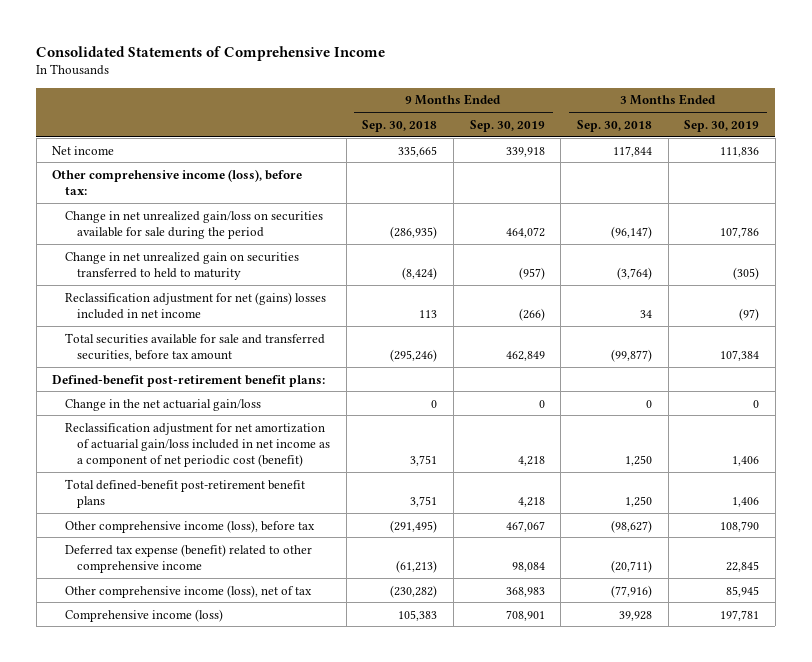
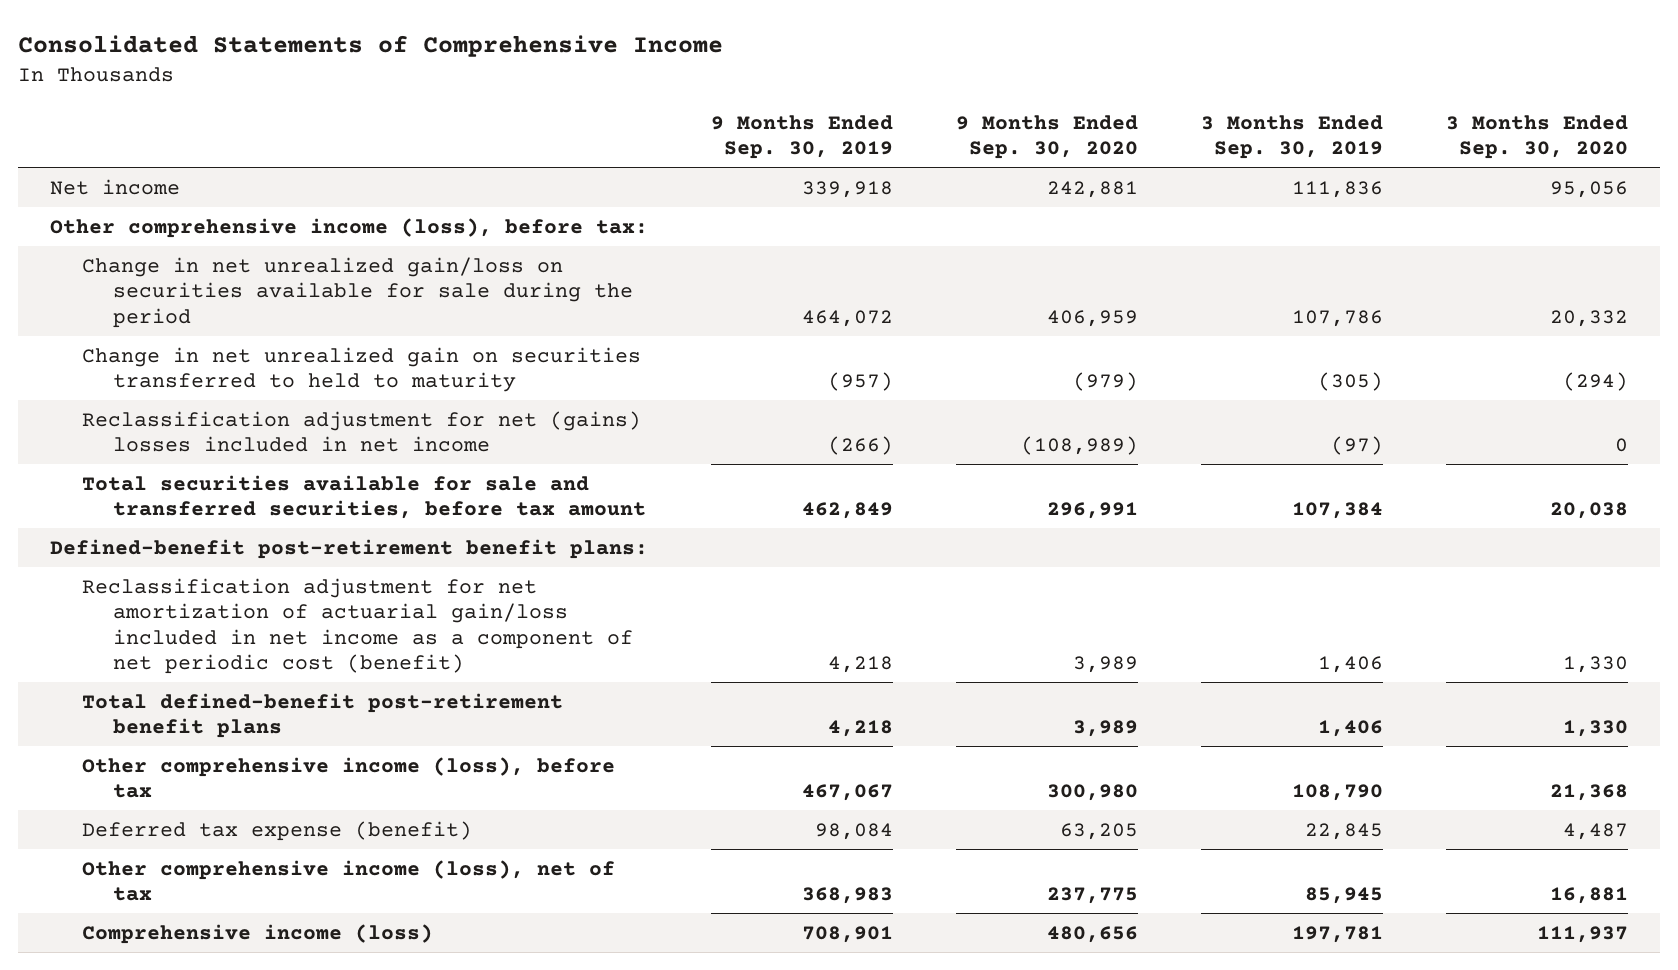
[362,119,438,132] Sep. 30, 2018 -> none
[576,119,652,132] Sep. 30, 2018 -> none
none -> [955,114,1138,160] 9 Months Ended Sep. 30, 2020
none -> [1446,114,1629,160] 3 Months Ended Sep. 30, 2020
[64,398,261,411] Change in the net actuarial gain/loss -> none
[64,543,312,573] Deferred tax expense (benefit) related to other comprehensive income -> [81,820,472,841] Deferred tax expense (benefit)

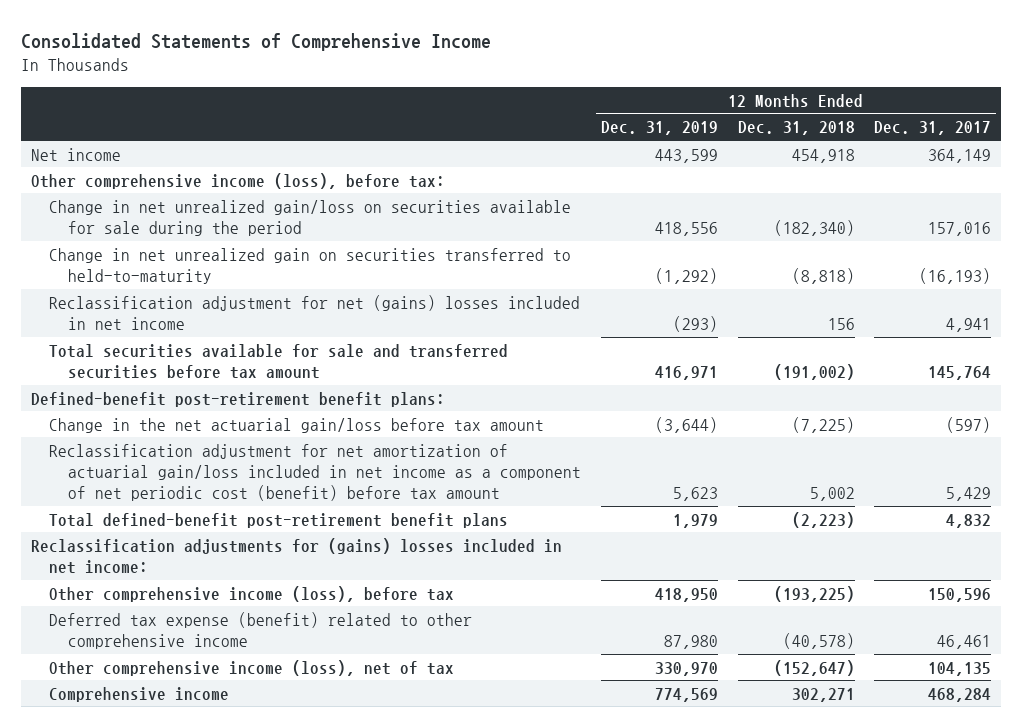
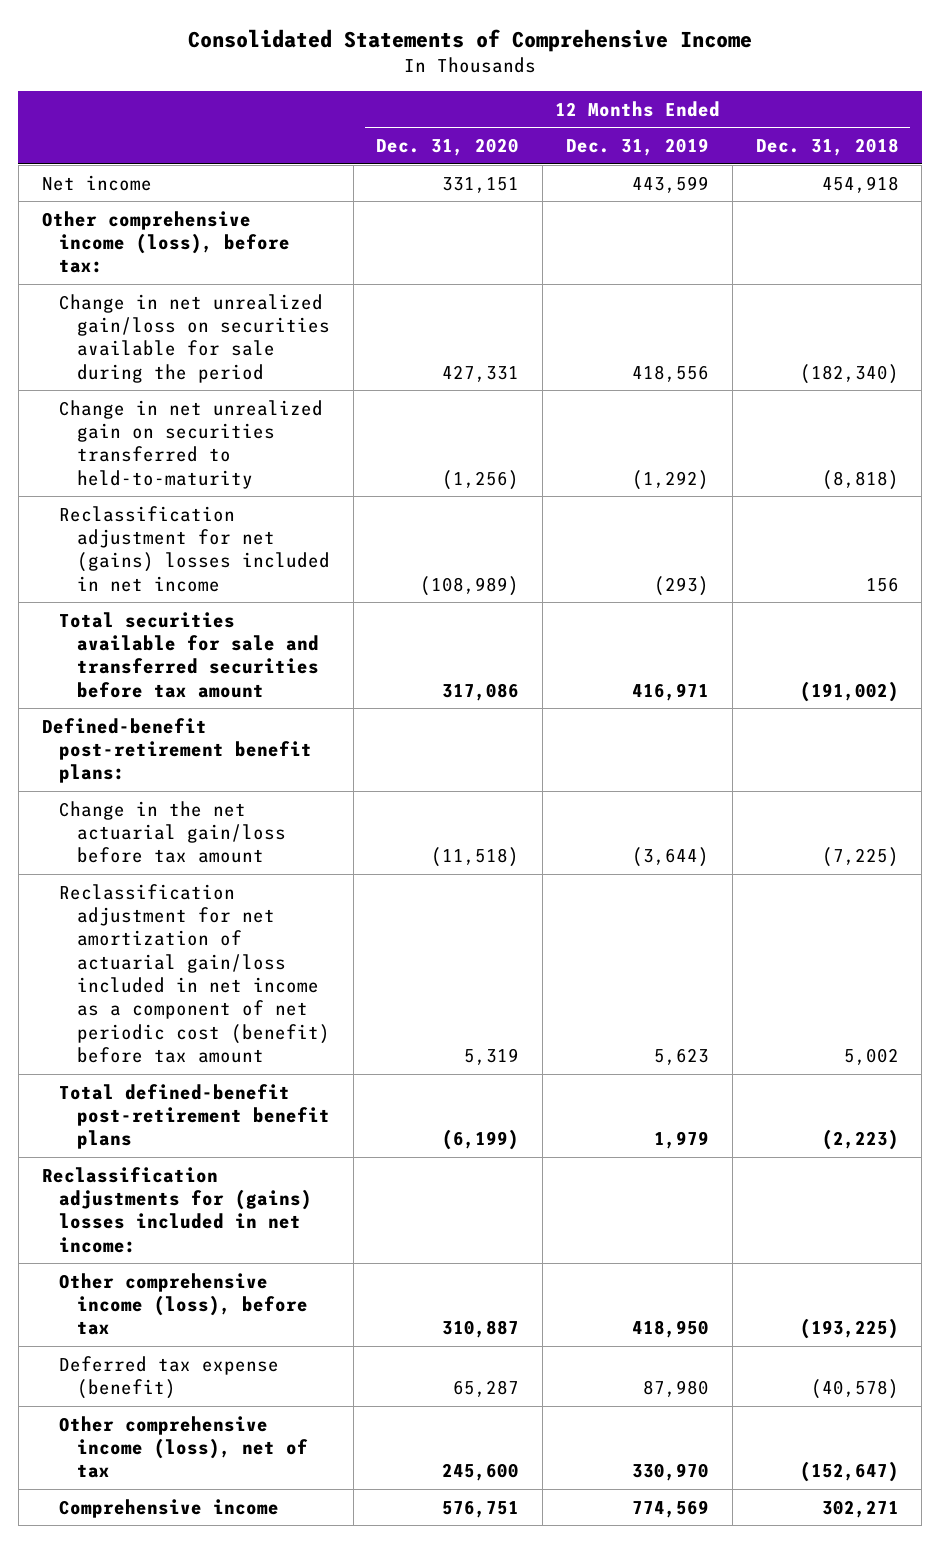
[874,121,992,136] Dec. 31, 2017 -> none
none -> [376,138,520,157] Dec. 31, 2020
[49,611,473,649] Deferred tax expense (benefit) related to other comprehensive income -> [59,1355,280,1400] Deferred tax expense (benefit)

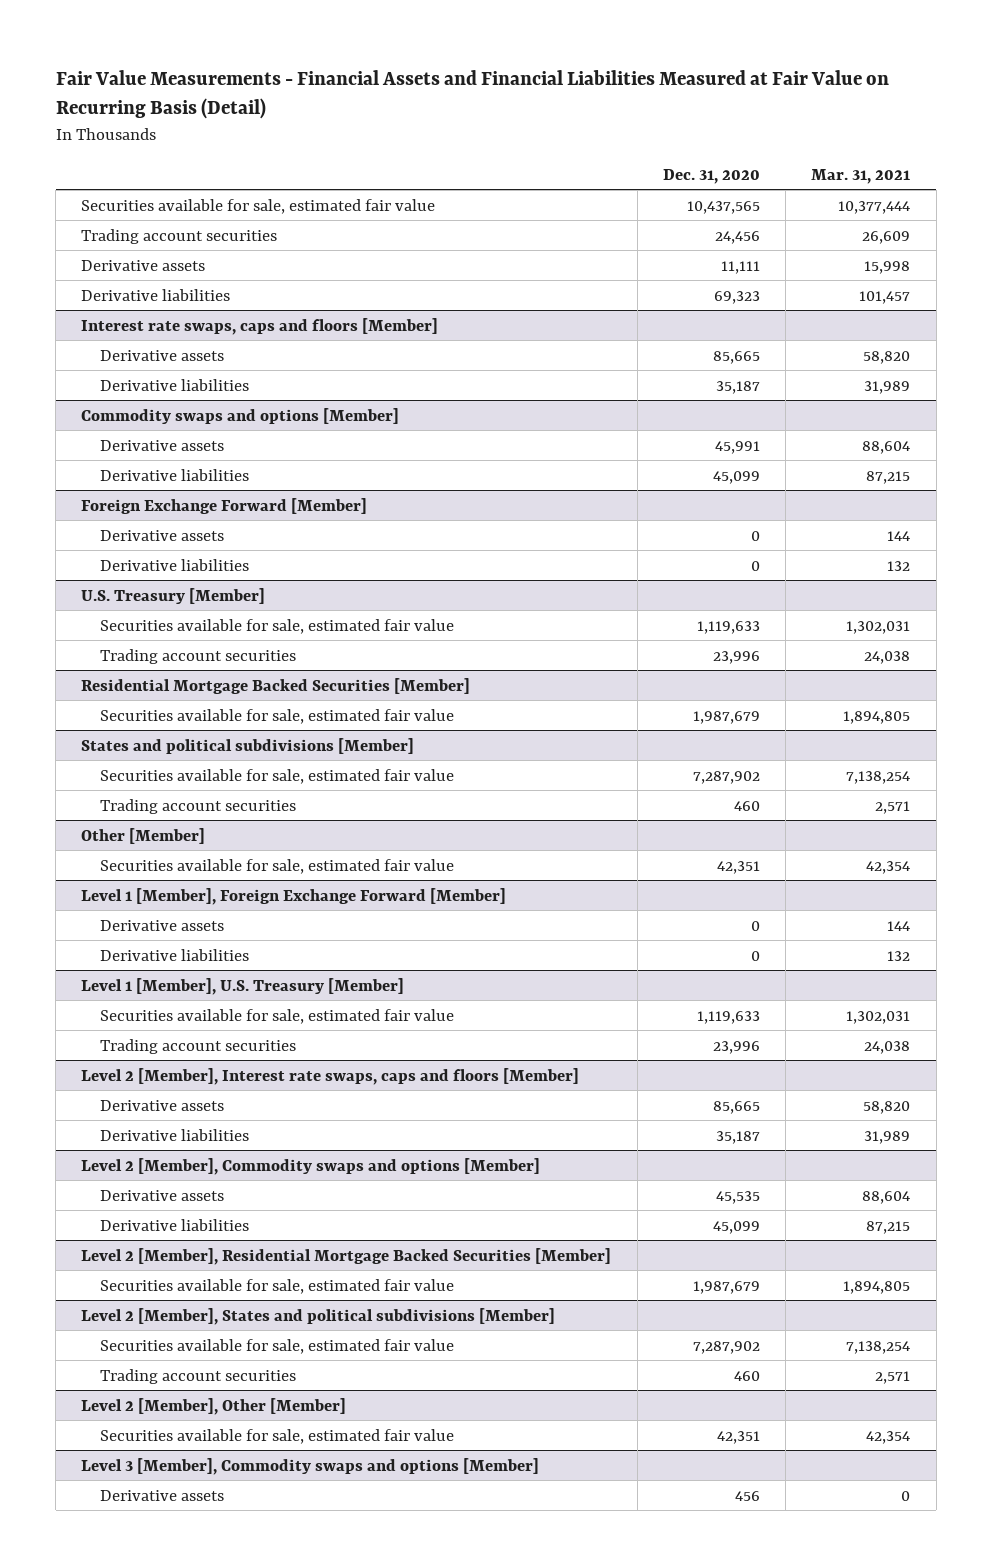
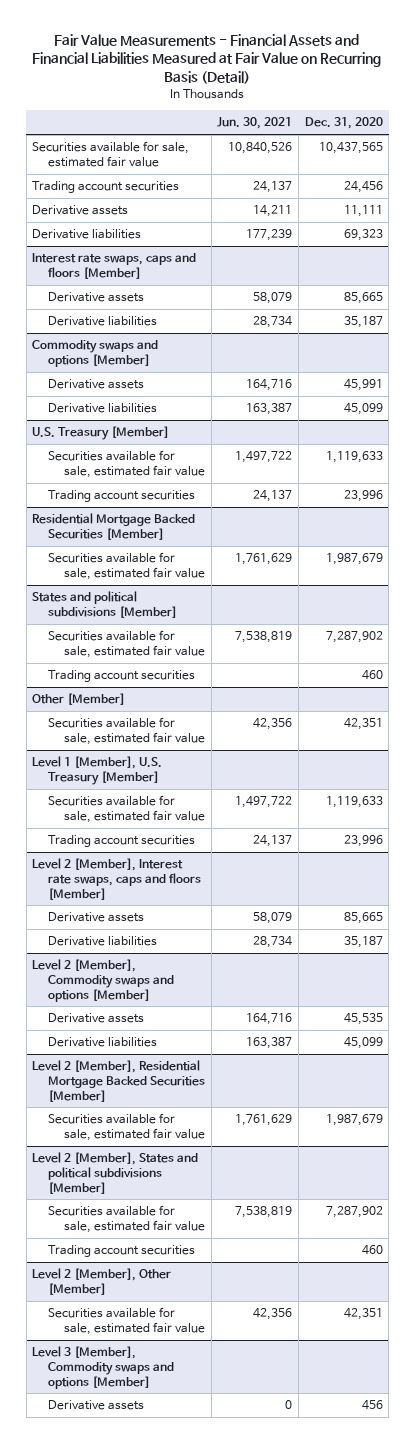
[811,168,911,184] Mar. 31, 2021 -> none
none -> [217,117,293,130] Jun. 30, 2021
[81,497,368,514] Foreign Exchange Forward [Member] -> none
[100,529,225,541] Derivative assets -> none
[100,558,250,571] Derivative liabilities -> none
[81,887,507,905] Level 1 [Member], Foreign Exchange Forward [Member] -> none
[100,919,225,931] Derivative assets -> none
[100,948,250,961] Derivative liabilities -> none

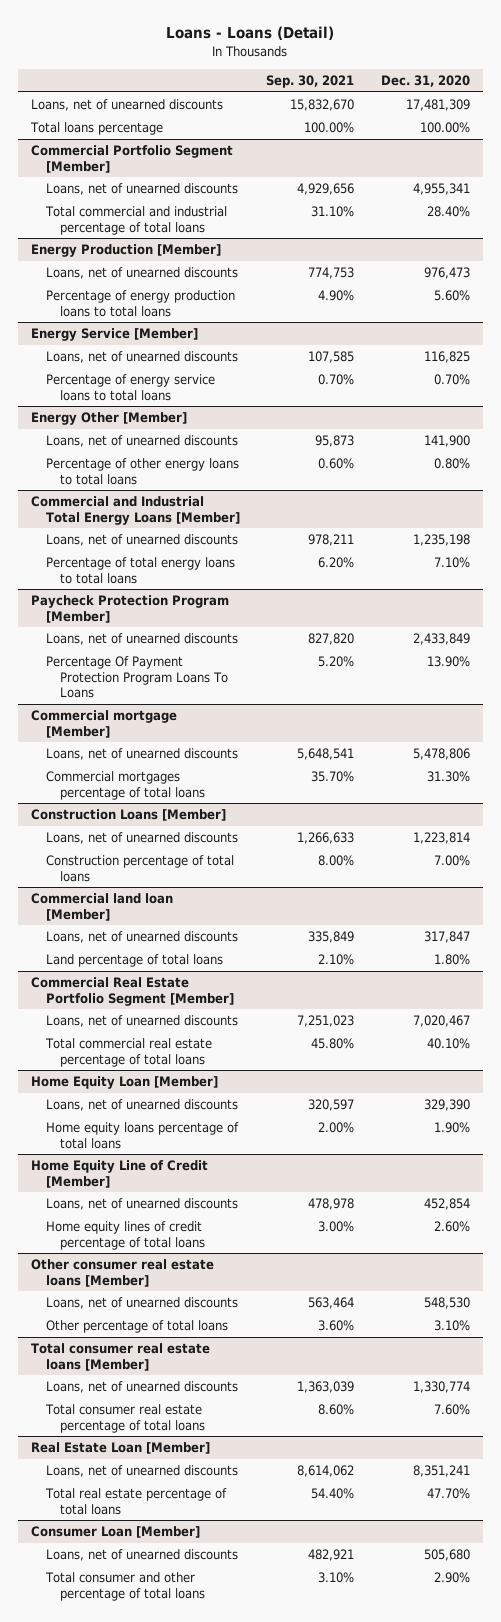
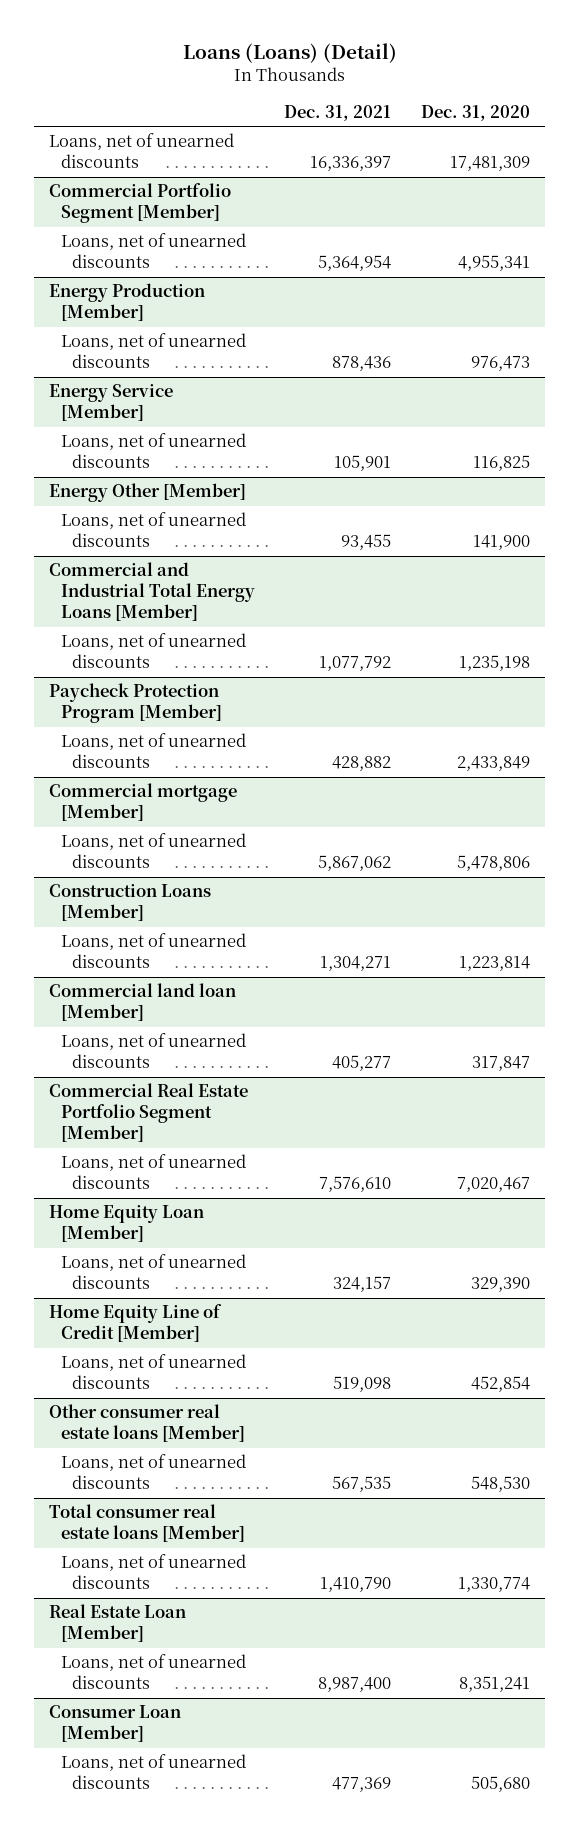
[166,26,335,41] Loans - Loans (Detail) -> [182,43,397,64] Loans (Loans) (Detail)
[266,75,355,89] Sep. 30, 2021 -> none
none -> [284,104,392,121] Dec. 31, 2021
[30,122,164,136] Total loans percentage -> none
[44,206,227,235] Total commercial and industrial percentage of total loans -> none
[45,290,235,317] Percentage of energy production loans to total loans -> none
[45,374,215,401] Percentage of energy service loans to total loans -> none
[45,458,239,485] Percentage of other energy loans to total loans -> none
[45,557,235,584] Percentage of total energy loans to total loans -> none
[45,656,228,699] Percentage Of Payment Protection Program Loans To Loans -> none
[45,771,205,800] Commercial mortgages percentage of total loans -> none
[45,855,234,882] Construction percentage of total loans -> none
[45,954,223,968] Land percentage of total loans -> none
[44,1038,212,1067] Total commercial real estate percentage of total loans -> none
[45,1122,239,1149] Home equity loans percentage of total loans -> none
[45,1221,205,1250] Home equity lines of credit percentage of total loans -> none
[45,1320,228,1334] Other percentage of total loans -> none
[44,1404,205,1433] Total consumer real estate percentage of total loans -> none
[44,1488,227,1515] Total real estate percentage of total loans -> none
[44,1572,205,1601] Total consumer and other percentage of total loans -> none

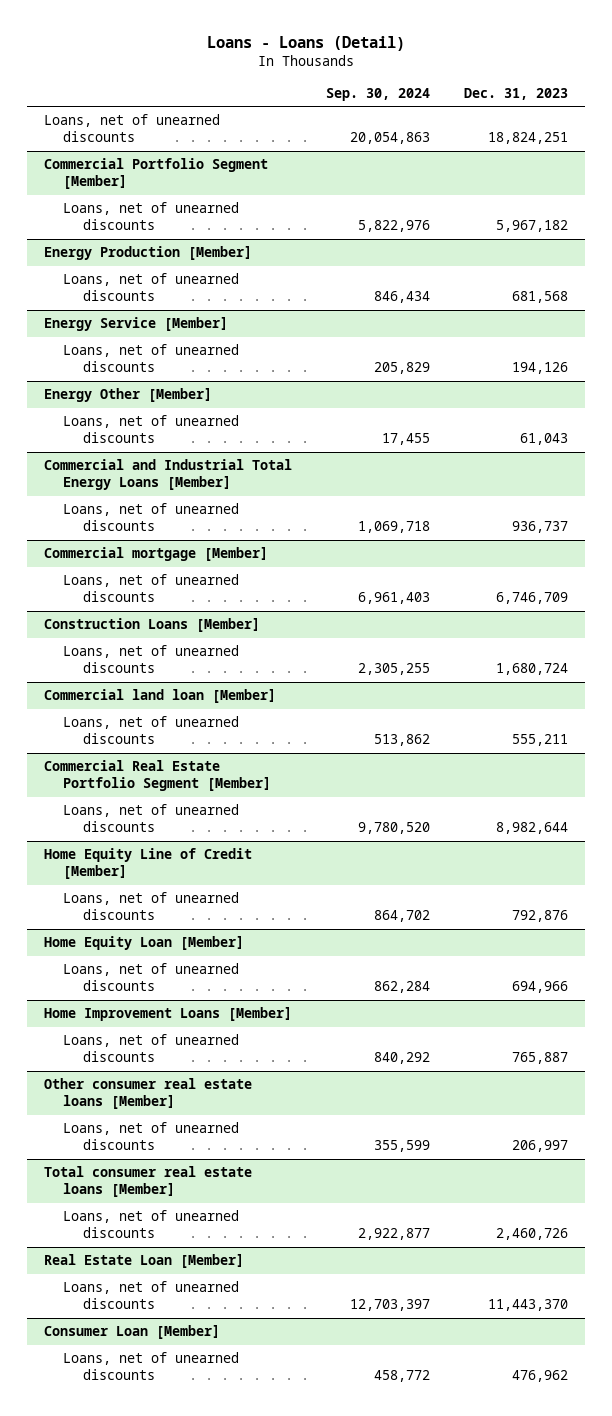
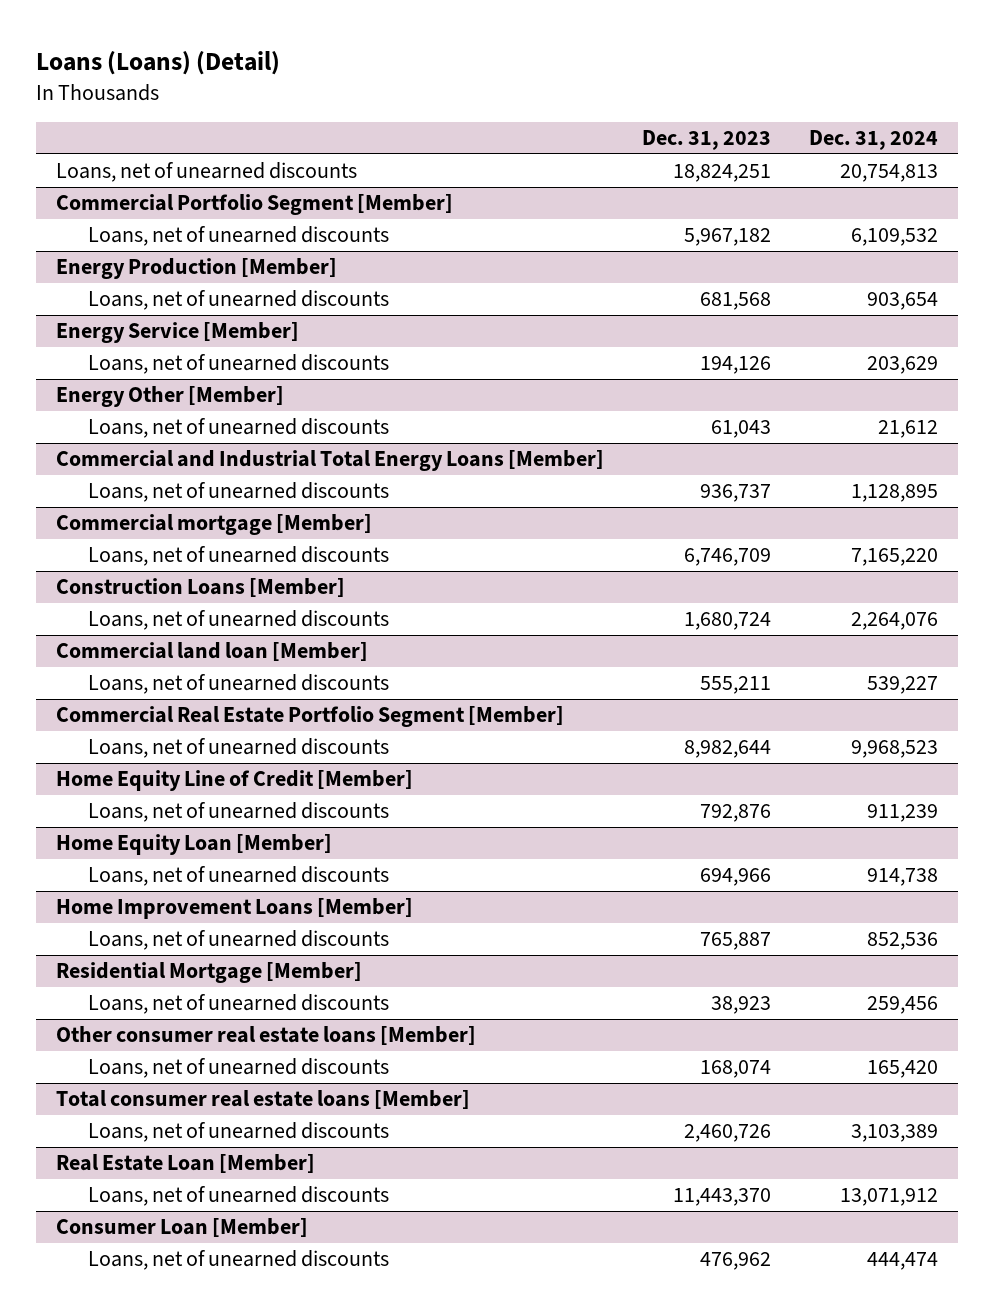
[206,35,405,51] Loans - Loans (Detail) -> [36,51,281,76] Loans (Loans) (Detail)
[325,88,430,102] Sep. 30, 2024 -> none
none -> [809,130,939,151] Dec. 31, 2024
none -> [55,962,362,984] Residential Mortgage [Member]
none -> [87,994,389,1015] Loans, net of unearned discounts
[512,1140,569,1153] 206,997 -> [699,1060,771,1079] 168,074

